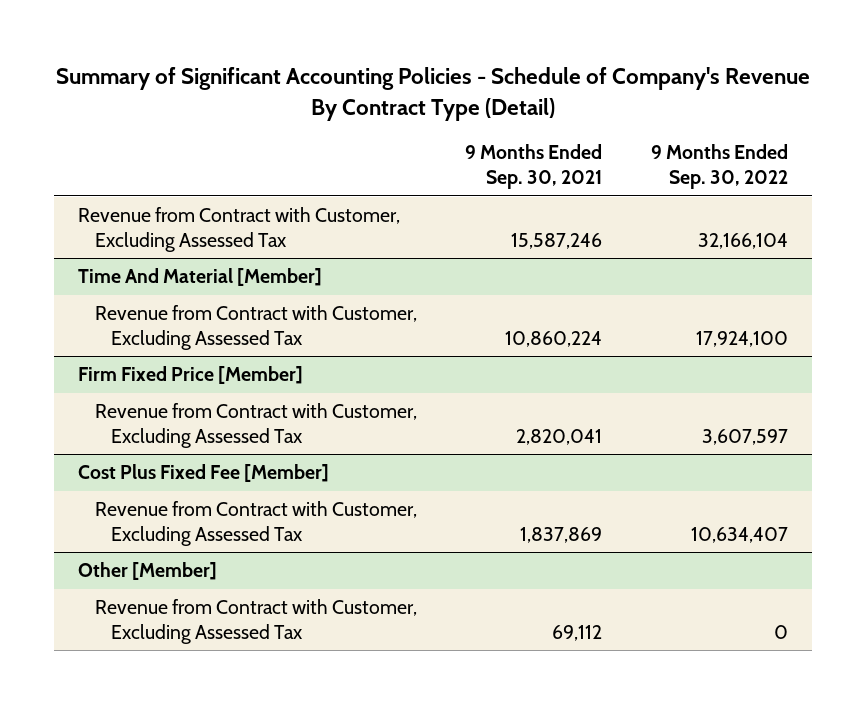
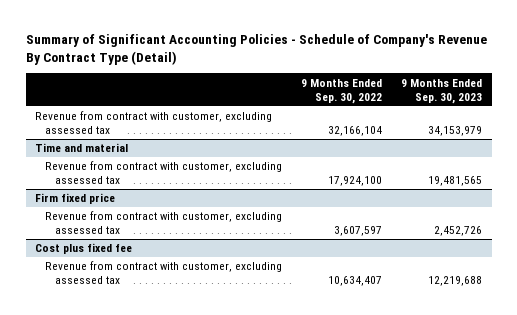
[465,144,603,189] 9 Months Ended Sep. 30, 2021 -> none
none -> [401,78,483,104] 9 Months Ended Sep. 30, 2023
[78,562,218,581] Other [Member] -> none
[94,599,417,644] Revenue from Contract with Customer, Excluding Assessed Tax -> none
[78,207,401,252] Revenue from Contract with Customer, Excluding Assessed Tax -> [35,111,273,135] Revenue from contract with customer, excluding assessed tax
[78,268,323,287] Time And Material [Member] -> [35,143,129,153] Time and material
[94,305,417,350] Revenue from Contract with Customer, Excluding Assessed Tax -> [45,161,283,185] Revenue from contract with customer, excluding assessed tax
[78,366,304,385] Firm Fixed Price [Member] -> [35,193,116,205] Firm fixed price
[94,403,417,448] Revenue from Contract with Customer, Excluding Assessed Tax -> [45,211,283,235] Revenue from contract with customer, excluding assessed tax
[78,464,330,483] Cost Plus Fixed Fee [Member] -> [35,243,133,255] Cost plus fixed fee
[94,501,417,546] Revenue from Contract with Customer, Excluding Assessed Tax -> [45,261,283,285] Revenue from contract with customer, excluding assessed tax

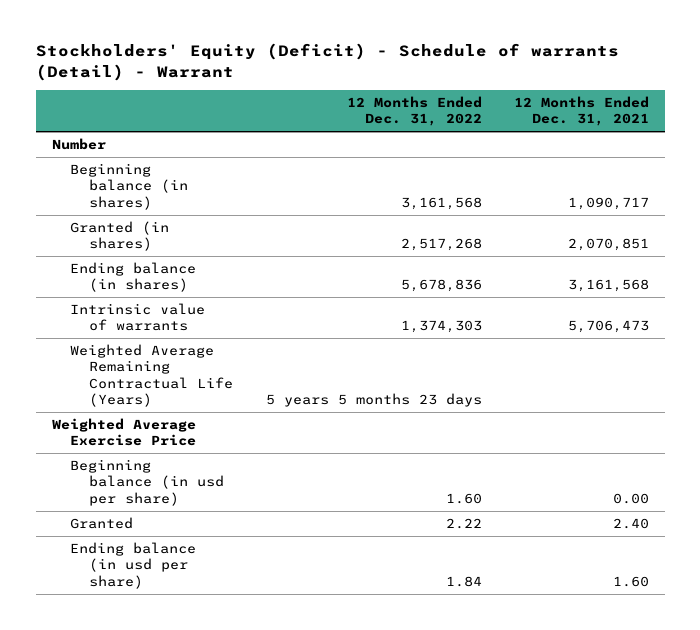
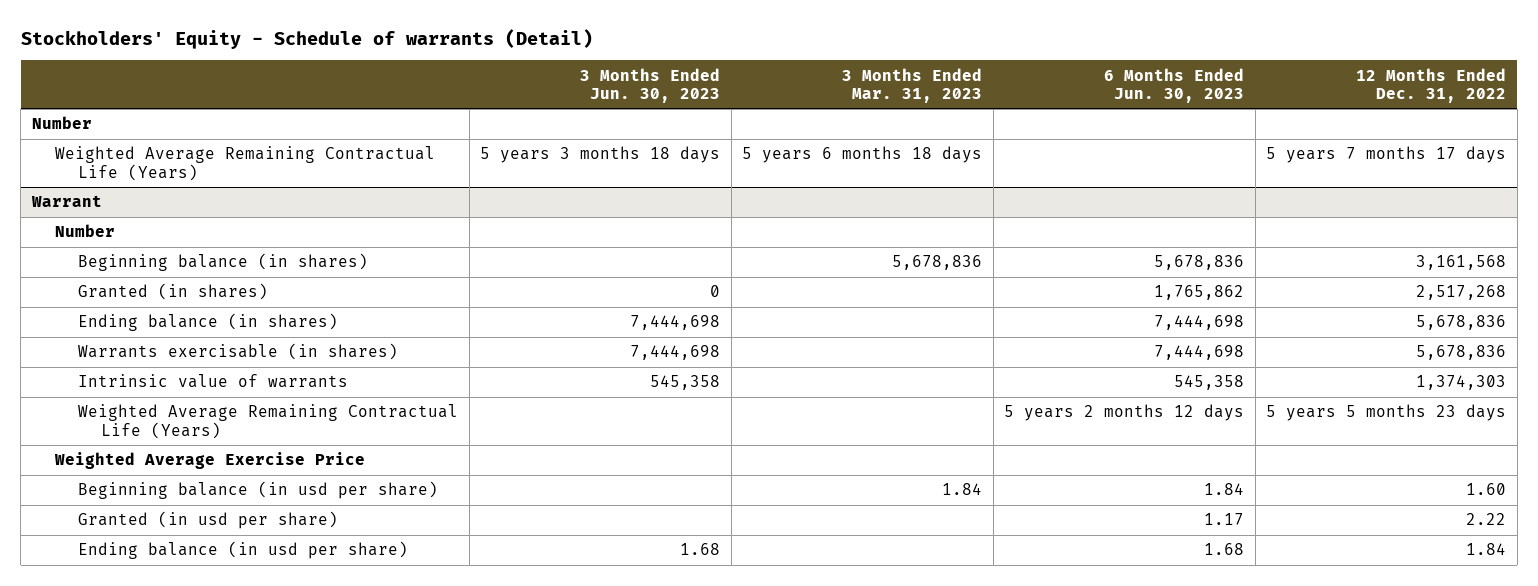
[35,43,619,81] Stockholders' Equity (Deficit) - Schedule of warrants (Detail) - Warrant -> [20,28,593,49] Stockholders' Equity - Schedule of warrants (Detail)
[513,95,649,127] 12 Months Ended Dec. 31, 2021 -> none
none -> [580,67,721,103] 3 Months Ended Jun. 30, 2023
none -> [842,67,983,103] 3 Months Ended Mar. 31, 2023
none -> [1104,67,1245,103] 6 Months Ended Jun. 30, 2023
none -> [55,146,436,181] Weighted Average Remaining Contractual Life (Years)
none -> [30,195,102,208] Warrant
none -> [55,224,116,238] Number
none -> [78,343,399,361] Warrants exercisable (in shares)
[70,517,134,530] Granted -> [78,511,339,530] Granted (in usd per share)

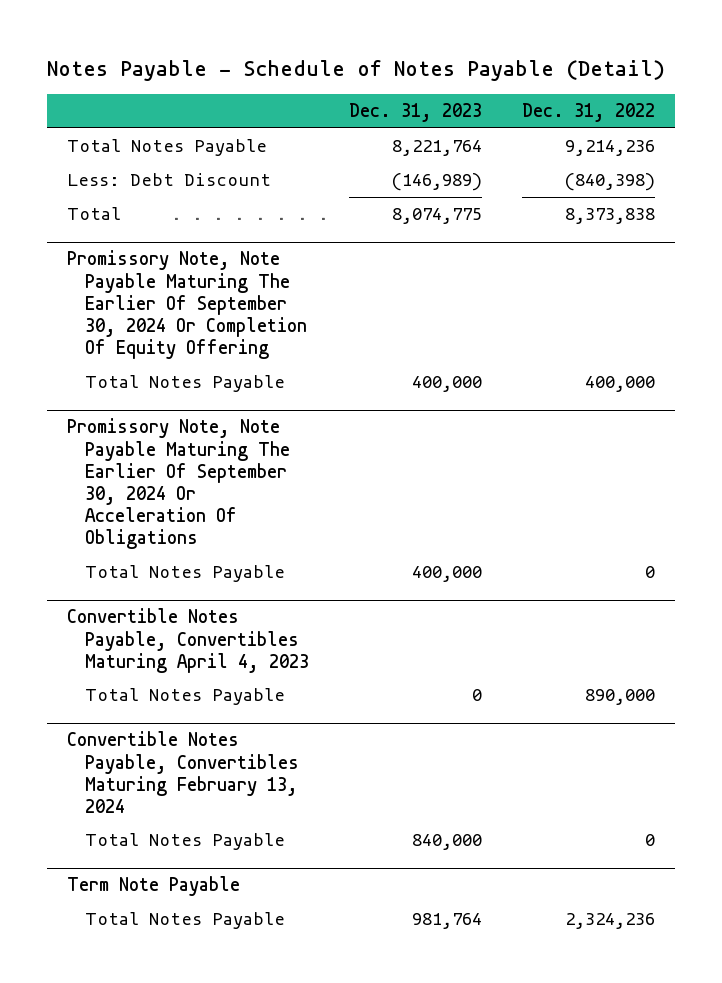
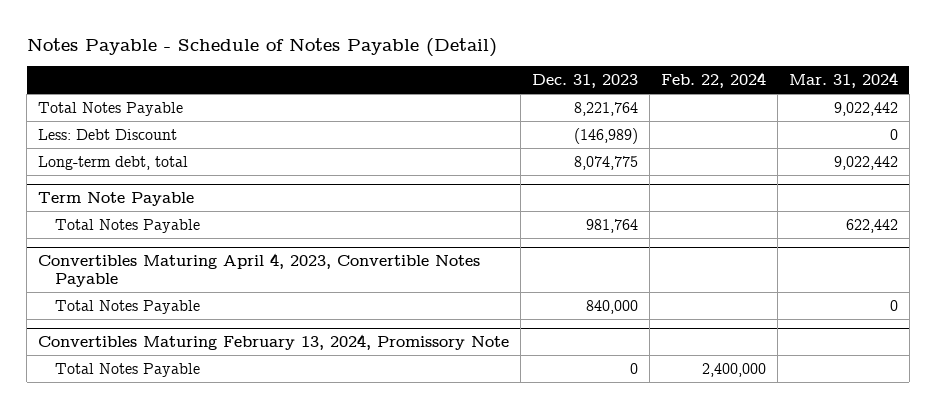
[521,103,655,123] Dec. 31, 2022 -> none
none -> [660,72,766,89] Feb. 22, 2024
none -> [788,72,898,89] Mar. 31, 2024
[66,250,307,359] Promissory Note, Note Payable Maturing The Earlier Of September 30, 2024 Or Completion Of Equity Offering -> none
[84,375,285,393] Total Notes Payable -> none
[66,418,290,550] Promissory Note, Note Payable Maturing The Earlier Of September 30, 2024 Or Acceleration Of Obligations -> none
[84,565,285,583] Total Notes Payable -> none
[66,608,309,673] Convertible Notes Payable, Convertibles Maturing April 4, 2023 -> none
[84,688,285,706] Total Notes Payable -> none
[66,731,299,813] Convertible Notes Payable, Convertibles Maturing February 13, 2024 -> none
[84,833,285,851] Total Notes Payable -> none
[66,207,121,221] Total -> [38,155,189,170] Long-term debt, total
none -> [38,252,481,288] Convertibles Maturing April 4, 2023, Convertible Notes Payable
none -> [55,299,201,314] Total Notes Payable
none -> [38,333,510,350] Convertibles Maturing February 13, 2024, Promissory Note
none -> [55,362,201,377] Total Notes Payable

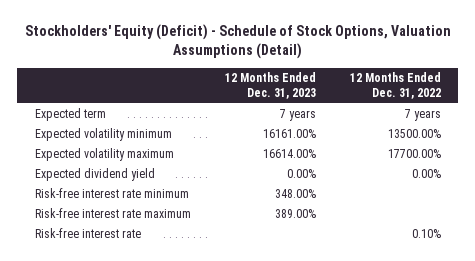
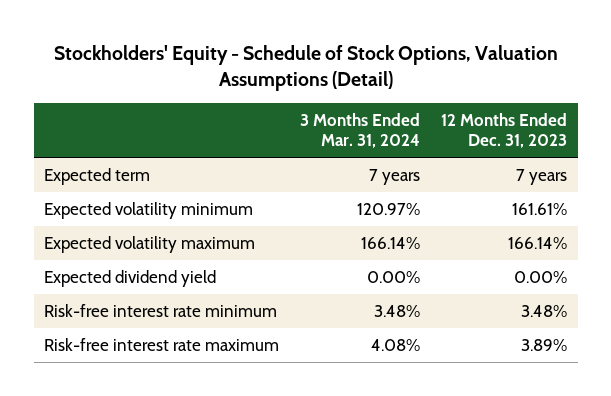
[24,24,451,60] Stockholders' Equity (Deficit) - Schedule of Stock Options, Valuation Assumptions (Detail) -> [53,45,558,92] Stockholders' Equity - Schedule of Stock Options, Valuation Assumptions (Detail)
[349,71,441,100] 12 Months Ended Dec. 31, 2022 -> none
none -> [300,112,421,149] 3 Months Ended Mar. 31, 2024
[262,129,316,139] 16161.00% -> [512,202,568,215] 161.61%
[262,149,316,159] 16614.00% -> [508,236,568,249] 166.14%
[34,228,141,239] Risk-free interest rate -> none
[274,189,316,199] 348.00% -> [521,304,568,317] 3.48%
[274,209,316,219] 389.00% -> [521,338,568,351] 3.89%

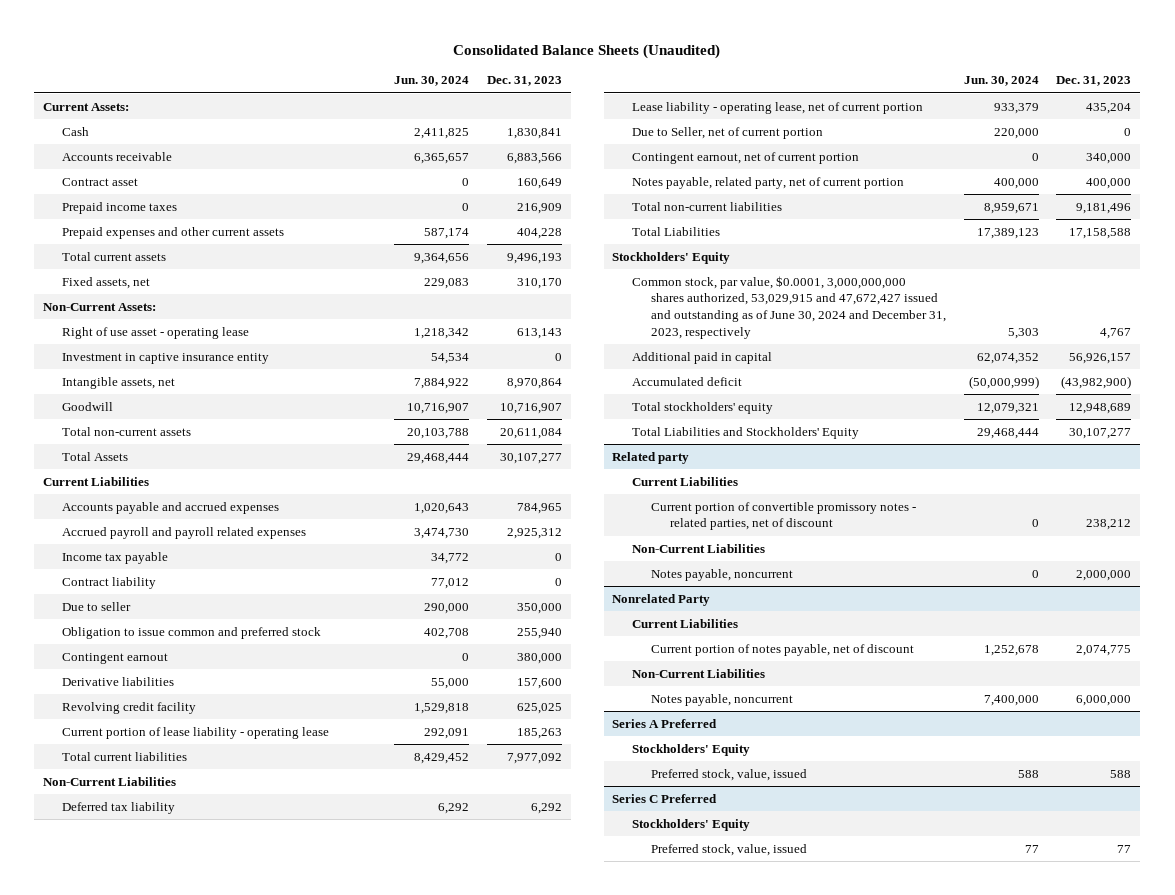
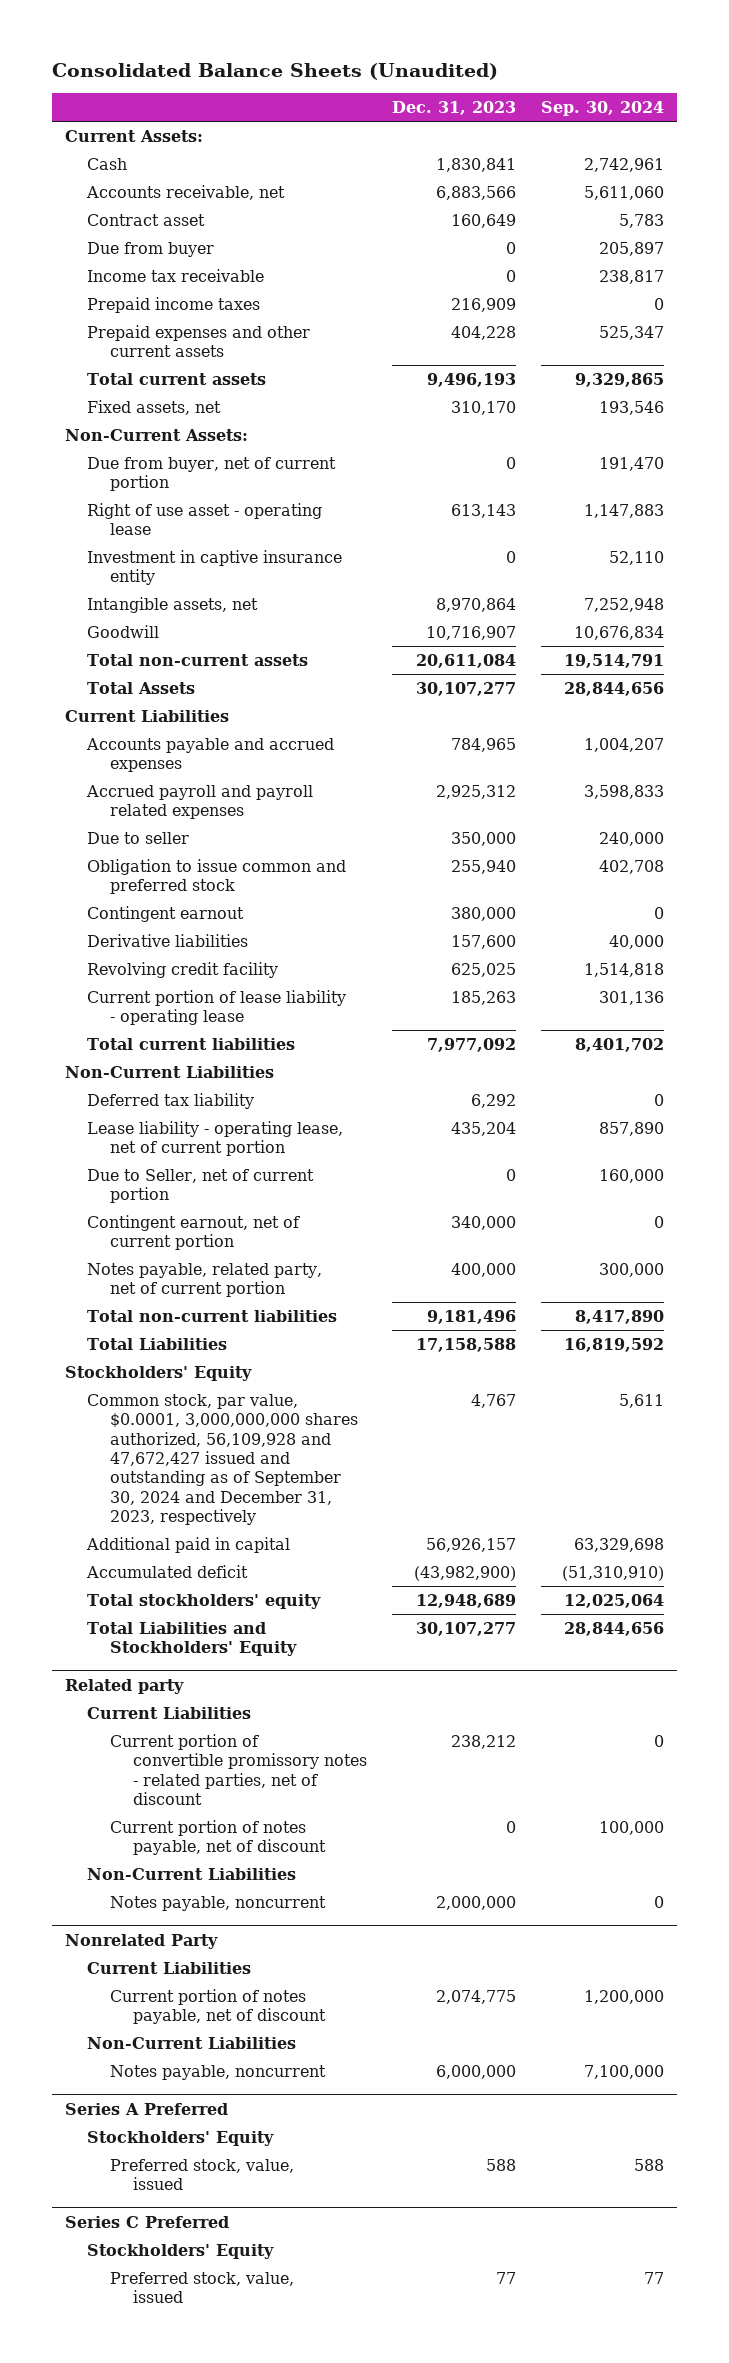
[394,76,470,87] Jun. 30, 2024 -> none
none -> [541,101,665,117] Sep. 30, 2024
[62,151,173,161] Accounts receivable -> [86,184,286,200] Accounts receivable, net
none -> [87,241,215,257] Due from buyer
none -> [87,268,265,282] Income tax receivable
none -> [87,456,337,492] Due from buyer, net of current portion
[62,551,169,564] Income tax payable -> none
[62,576,157,589] Contract liability -> none
[631,275,946,339] Common stock, par value, $0.0001, 3,000,000,000 shares authorized, 53,029,915 and 47,672,427 issued and outstanding as of June 30, 2024 and December 31, 2023, respectively -> [87,1393,359,1525] Common stock, par value, $0.0001, 3,000,000,000 shares authorized, 56,109,928 and 47,672,427 issued and outstanding as of September 30, 2024 and December 31, 2023, respectively
none -> [110,1819,327,1856] Current portion of notes payable, net of discount

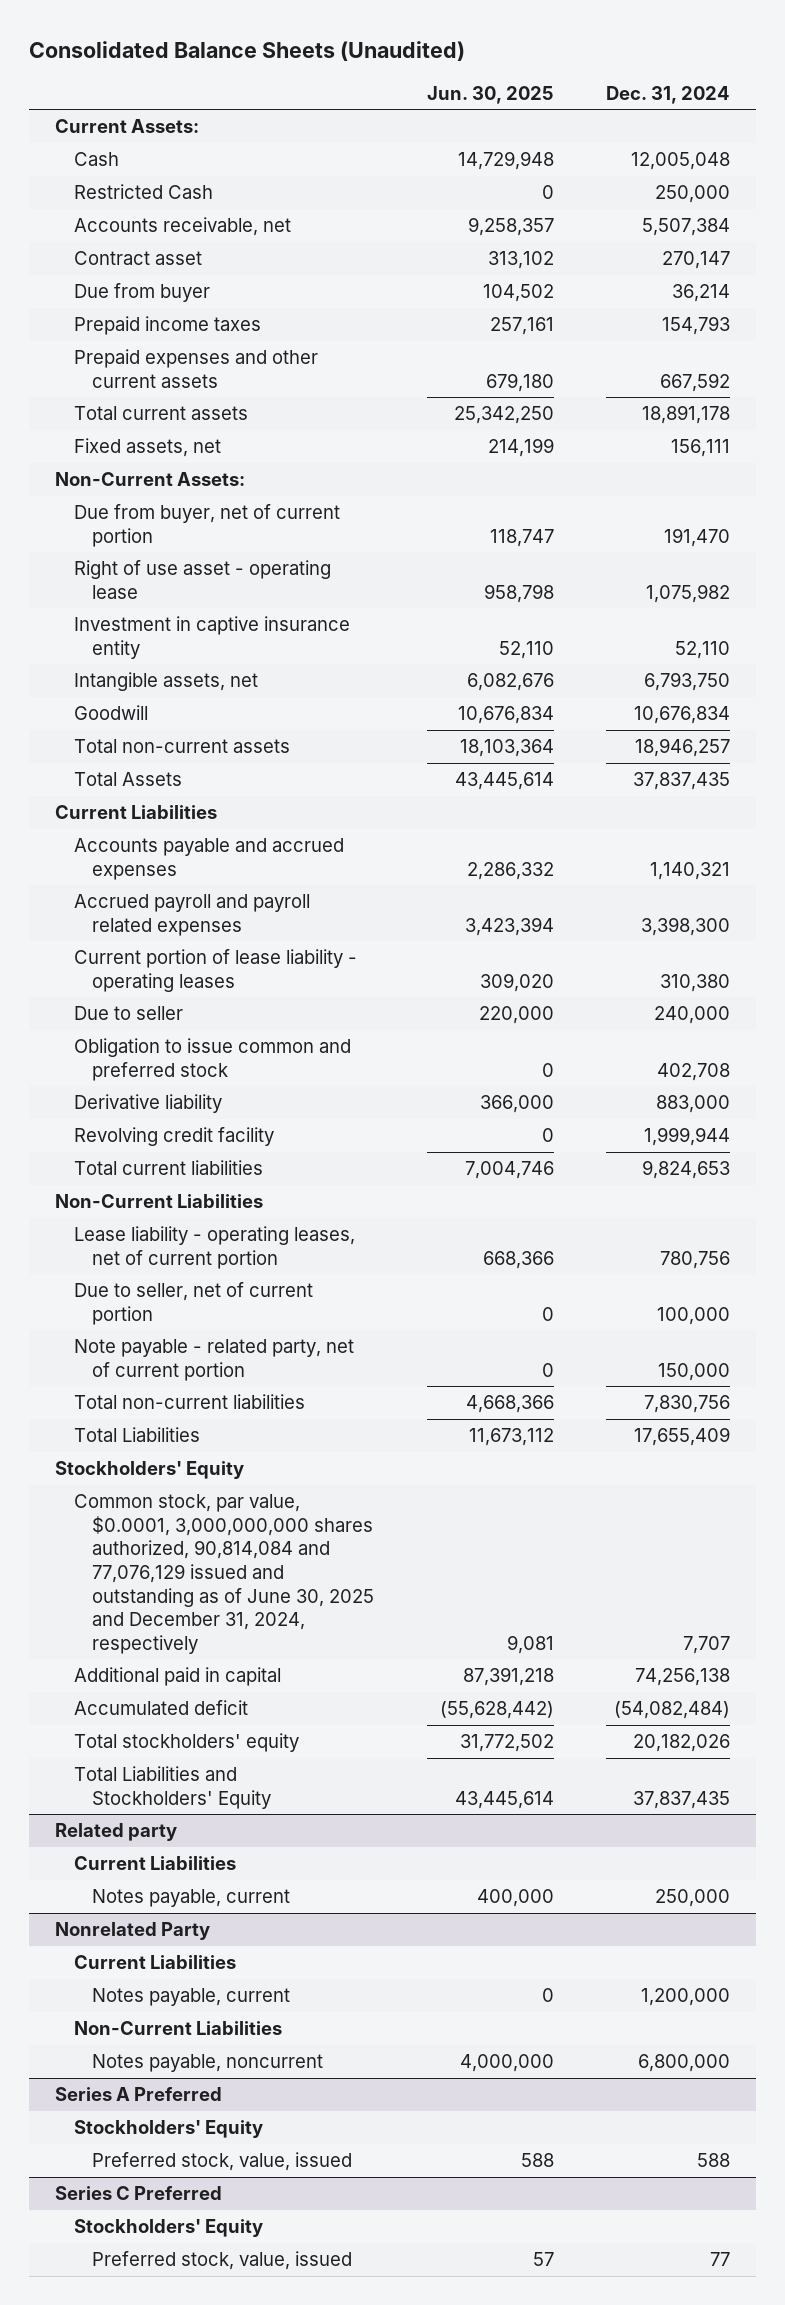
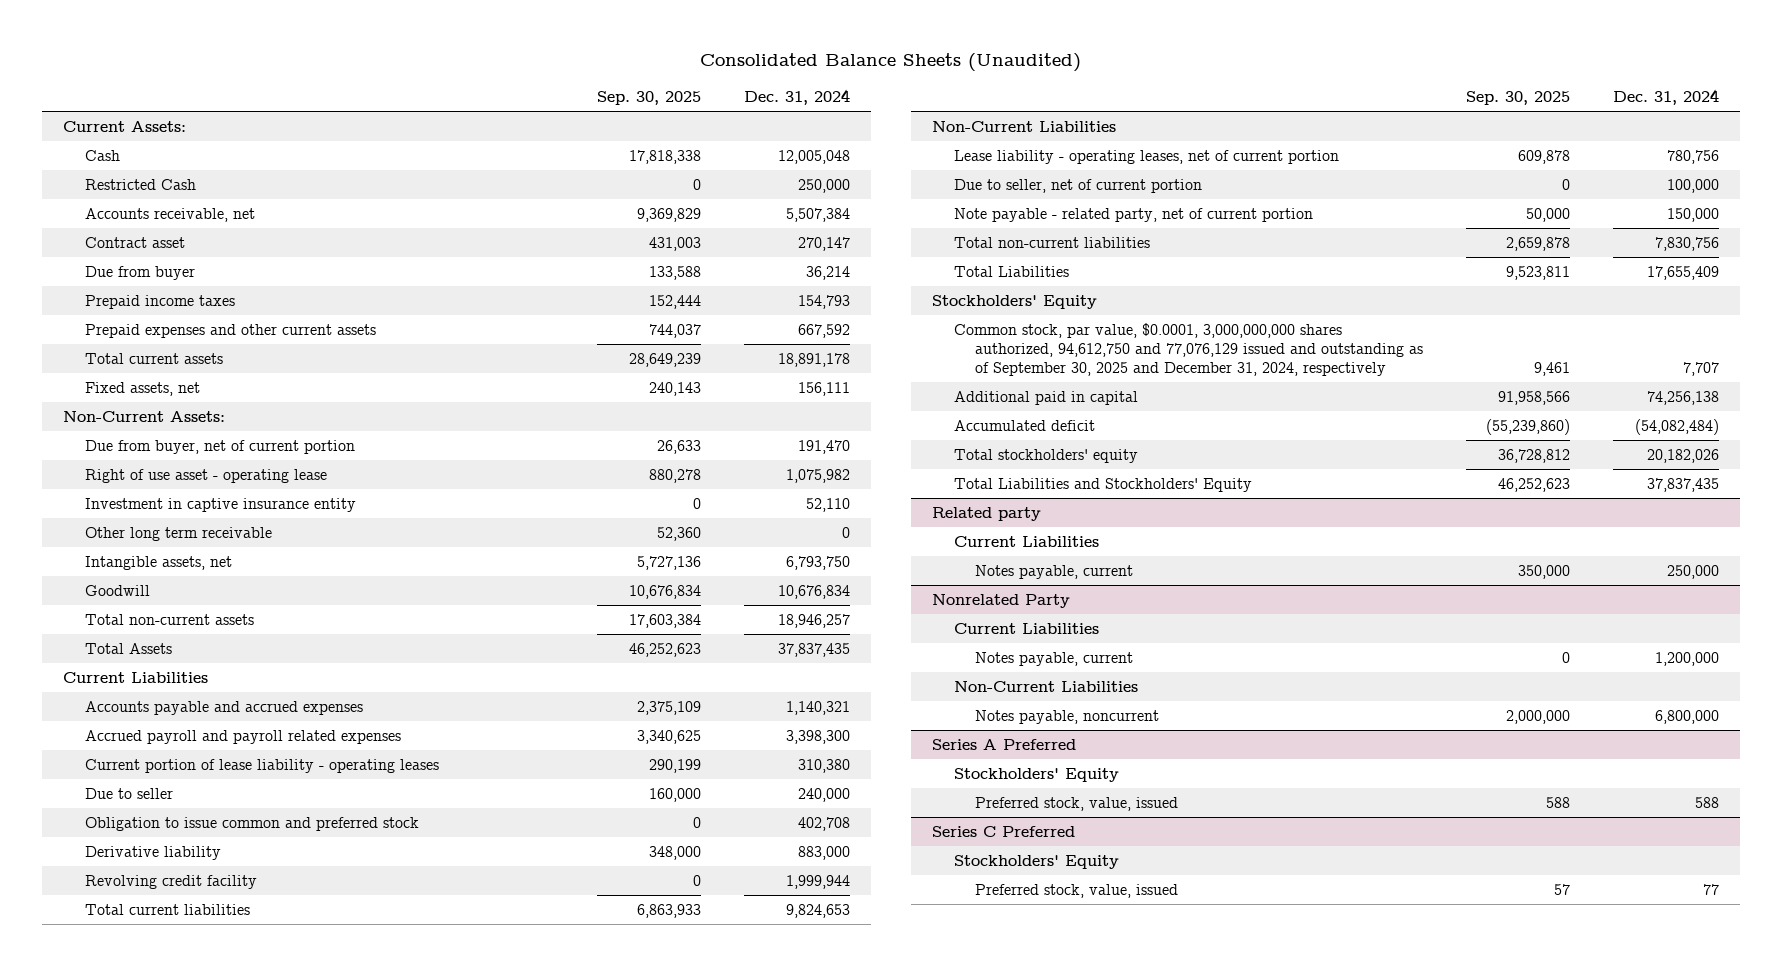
[426,85,554,104] Jun. 30, 2025 -> none
none -> [597,91,702,106] Sep. 30, 2025
none -> [84,526,272,541] Other long term receivable
[73,1494,375,1654] Common stock, par value, $0.0001, 3,000,000,000 shares authorized, 90,814,084 and 77,076,129 issued and outstanding as of June 30, 2025 and December 31, 2024, respectively -> [953,322,1424,376] Common stock, par value, $0.0001, 3,000,000,000 shares authorized, 94,612,750 and 77,076,129 issued and outstanding as of September 30, 2025 and December 31, 2024, respectively

